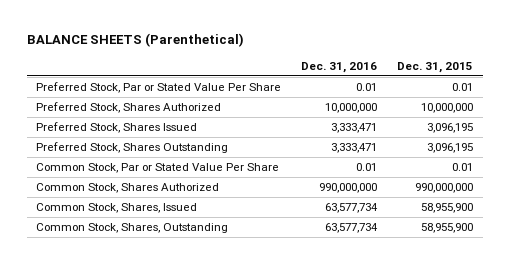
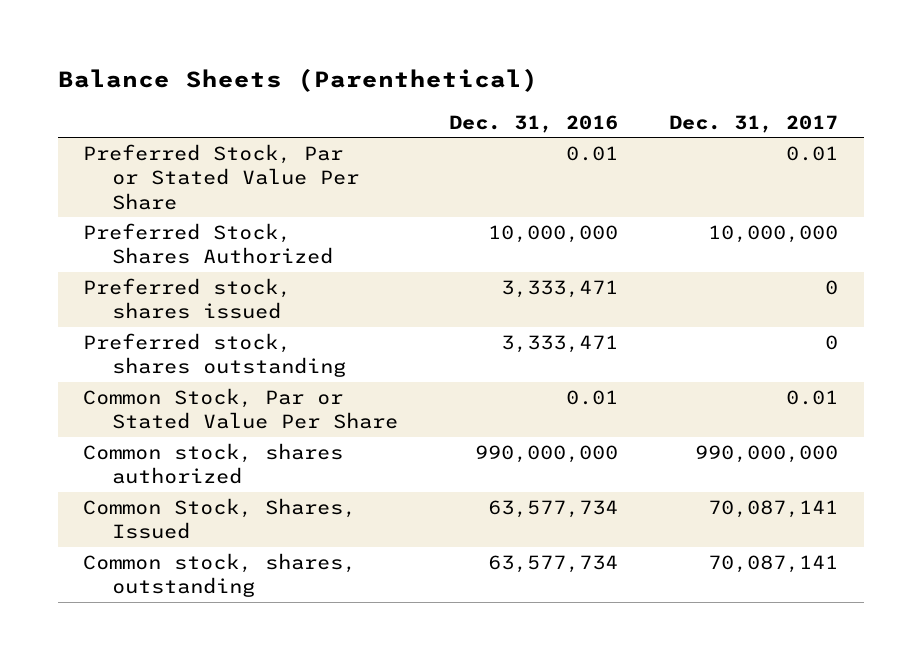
[26,33,244,48] BALANCE SHEETS (Parenthetical) -> [57,68,538,93] Balance Sheets (Parenthetical)
[396,61,473,73] Dec. 31, 2015 -> none
none -> [669,114,839,133] Dec. 31, 2017
[36,122,198,134] Preferred Stock, Shares Issued -> [83,278,292,320] Preferred stock, shares issued
[36,142,229,154] Preferred Stock, Shares Outstanding -> [83,333,347,378] Preferred stock, shares outstanding
[36,183,220,194] Common Stock, Shares Authorized -> [83,443,344,485] Common stock, shares authorized
[36,223,229,234] Common Stock, Shares, Outstanding -> [83,553,357,598] Common stock, shares, outstanding

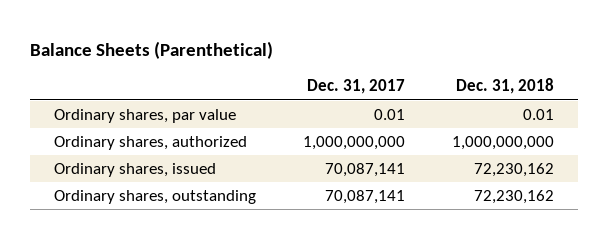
[449,114,619,133] Dec. 31, 2016 -> none
none -> [456,78,555,95] Dec. 31, 2018
[83,144,360,210] Preferred Stock, Par or Stated Value Per Share -> none
[83,223,334,265] Preferred Stock, Shares Authorized -> none
[83,278,292,320] Preferred stock, shares issued -> none
[83,333,347,378] Preferred stock, shares outstanding -> none
[83,388,399,430] Common Stock, Par or Stated Value Per Share -> [53,108,236,123] Ordinary shares, par value
[83,443,344,485] Common stock, shares authorized -> [53,135,247,150] Ordinary shares, authorized
[695,445,839,464] 990,000,000 -> [302,135,405,150] 1,000,000,000
[83,498,357,540] Common Stock, Shares, Issued -> [53,162,216,177] Ordinary shares, issued
[83,553,357,598] Common stock, shares, outstanding -> [53,189,256,204] Ordinary shares, outstanding

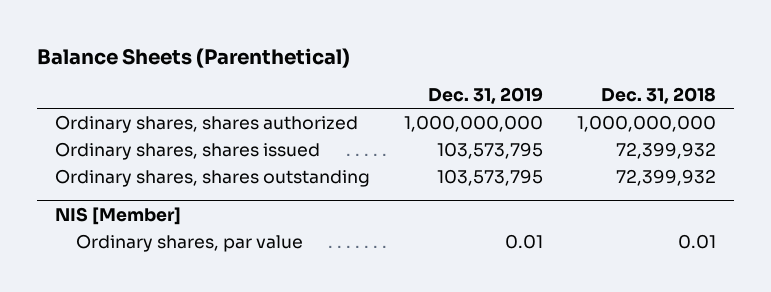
[306,79,405,95] Dec. 31, 2017 -> none
none -> [427,87,543,105] Dec. 31, 2019
none -> [54,114,358,133] Ordinary shares, shares authorized
none -> [54,141,320,160] Ordinary shares, shares issued
none -> [54,168,370,187] Ordinary shares, shares outstanding
none -> [54,206,181,225] NIS [Member]
[53,135,247,150] Ordinary shares, authorized -> none
[53,162,216,177] Ordinary shares, issued -> none
[53,189,256,204] Ordinary shares, outstanding -> none

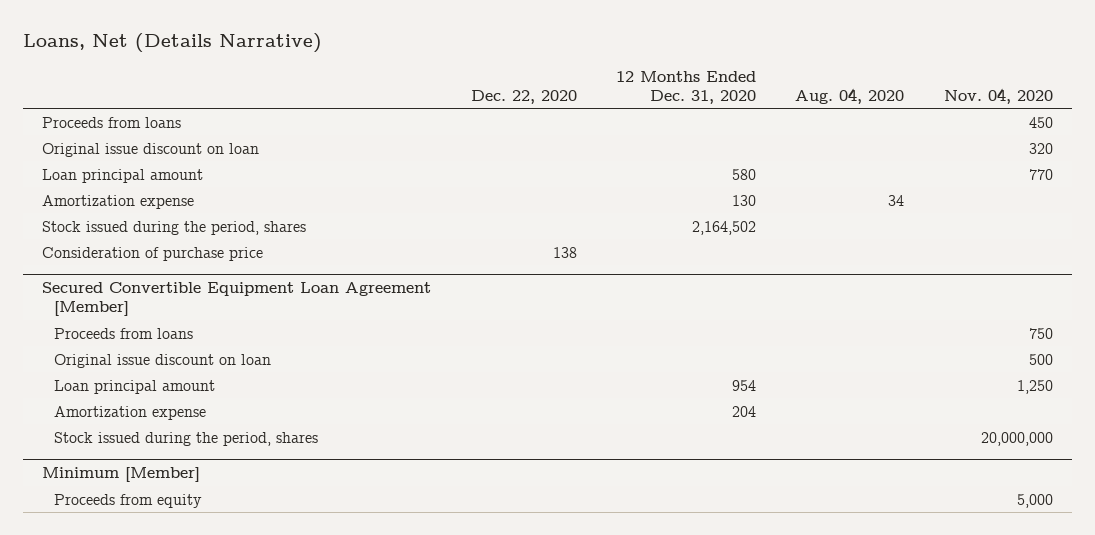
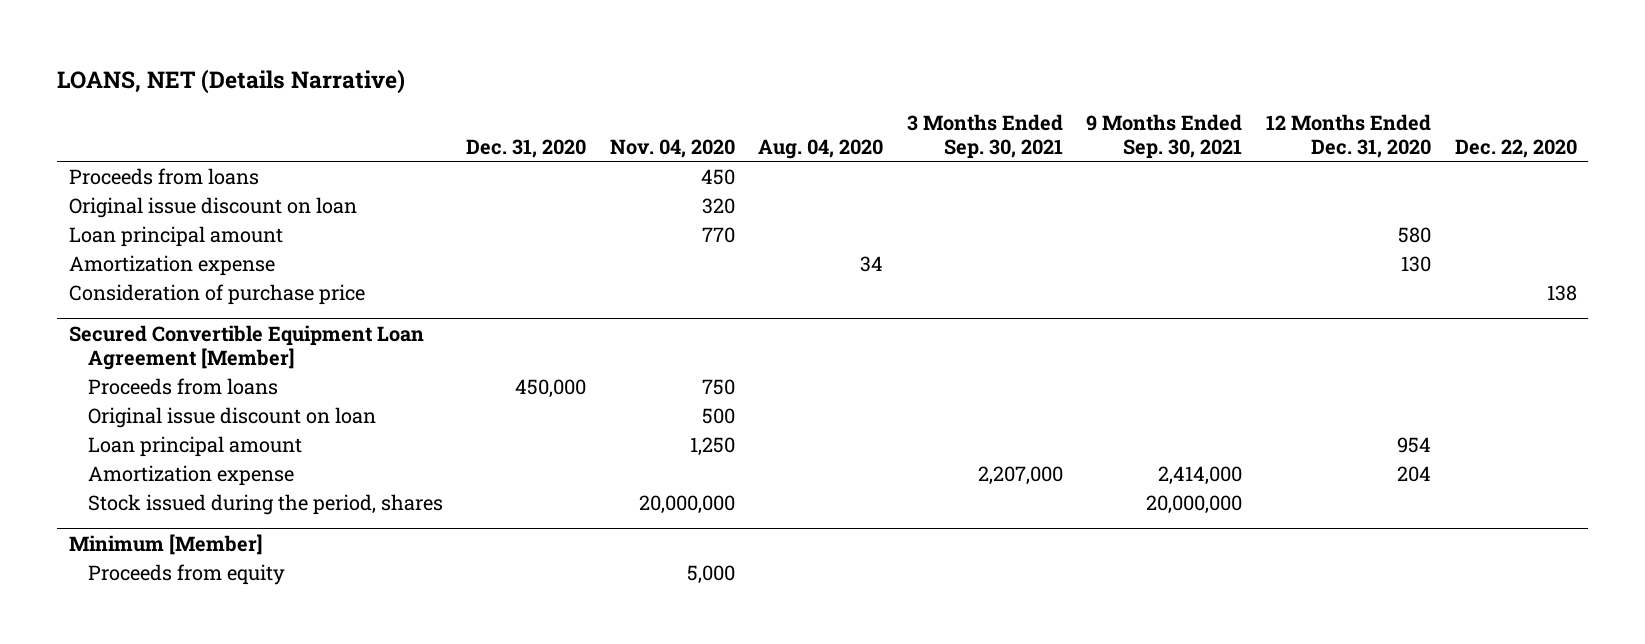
[22,33,322,54] Loans, Net (Details Narrative) -> [56,68,405,94] LOANS, NET (Details Narrative)
none -> [466,138,587,158] Dec. 31, 2020
none -> [906,113,1063,159] 3 Months Ended Sep. 30, 2021
none -> [1086,113,1243,159] 9 Months Ended Sep. 30, 2021
[42,220,307,235] Stock issued during the period, shares -> none

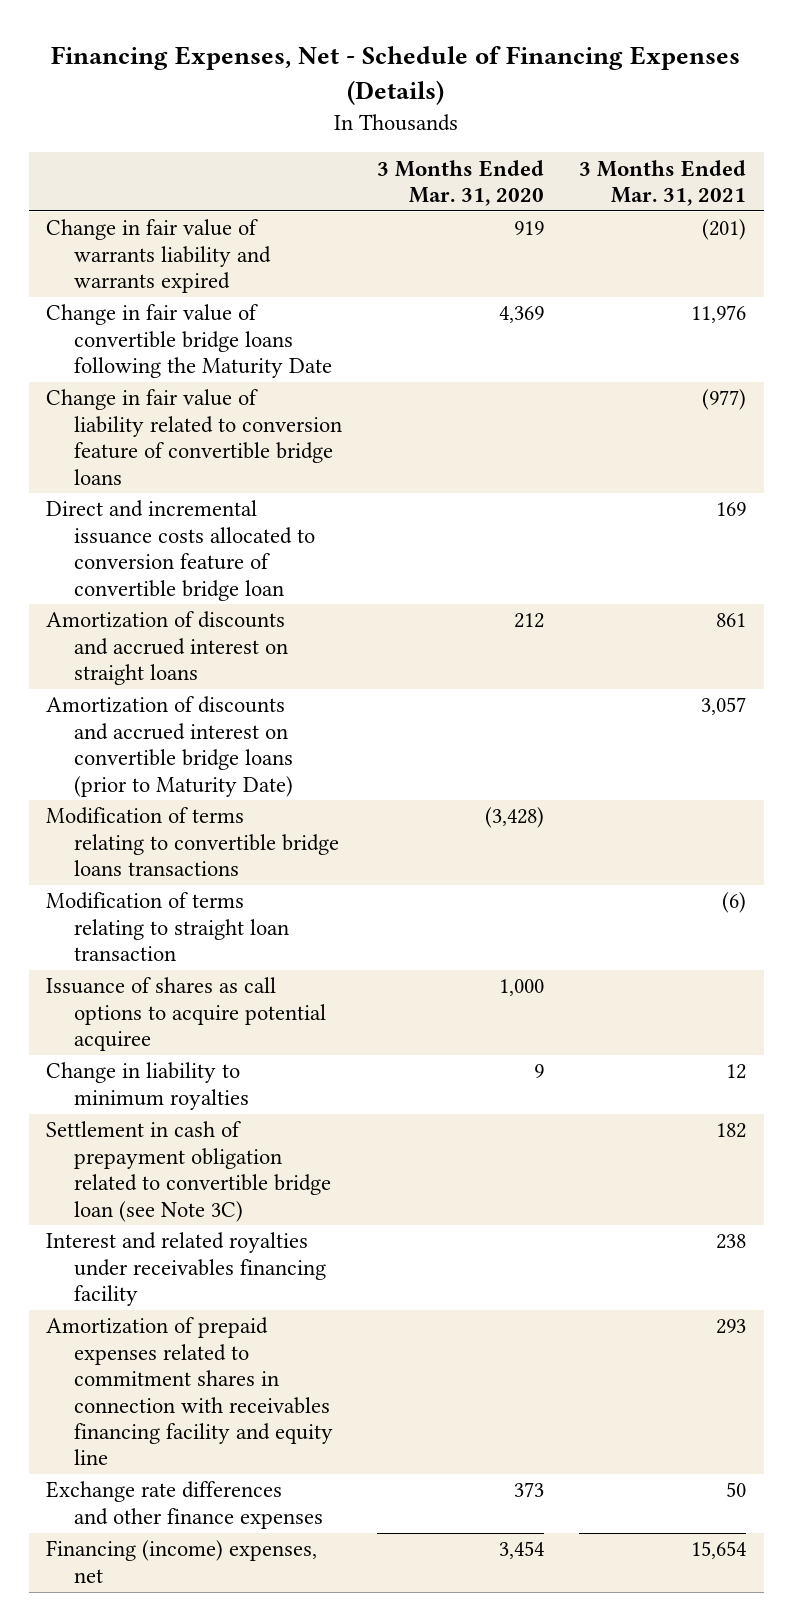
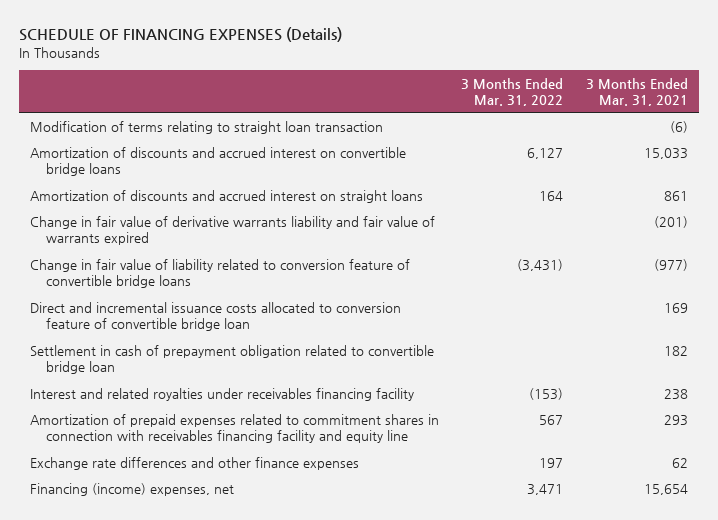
[51,45,741,105] Financing Expenses, Net - Schedule of Financing Expenses (Details) -> [18,27,342,43] SCHEDULE OF FINANCING EXPENSES (Details)
[377,159,545,207] 3 Months Ended Mar. 31, 2020 -> none
none -> [461,77,564,107] 3 Months Ended Mar. 31, 2022
[45,304,333,379] Change in fair value of convertible bridge loans following the Maturity Date -> none
[45,892,290,962] Modification of terms relating to straight loan transaction -> [29,120,383,134] Modification of terms relating to straight loan transaction
none -> [29,146,406,177] Amortization of discounts and accrued interest on convertible bridge loans
[45,611,289,686] Amortization of discounts and accrued interest on straight loans -> [29,189,423,203] Amortization of discounts and accrued interest on straight loans
[45,219,272,294] Change in fair value of warrants liability and warrants expired -> [29,215,435,246] Change in fair value of derivative warrants liability and fair value of warrants expired
[45,696,294,797] Amortization of discounts and accrued interest on convertible bridge loans (prior to Maturity Date) -> none
[45,807,340,877] Modification of terms relating to convertible bridge loans transactions -> none
[45,977,327,1052] Issuance of shares as call options to acquire potential acquiree -> none
[45,1062,250,1110] Change in liability to minimum royalties -> none
[45,1121,332,1222] Settlement in cash of prepayment obligation related to convertible bridge loan (see Note 3C) -> [29,344,434,375] Settlement in cash of prepayment obligation related to convertible bridge loan
[726,1482,747,1498] 50 -> [671,457,688,468] 62

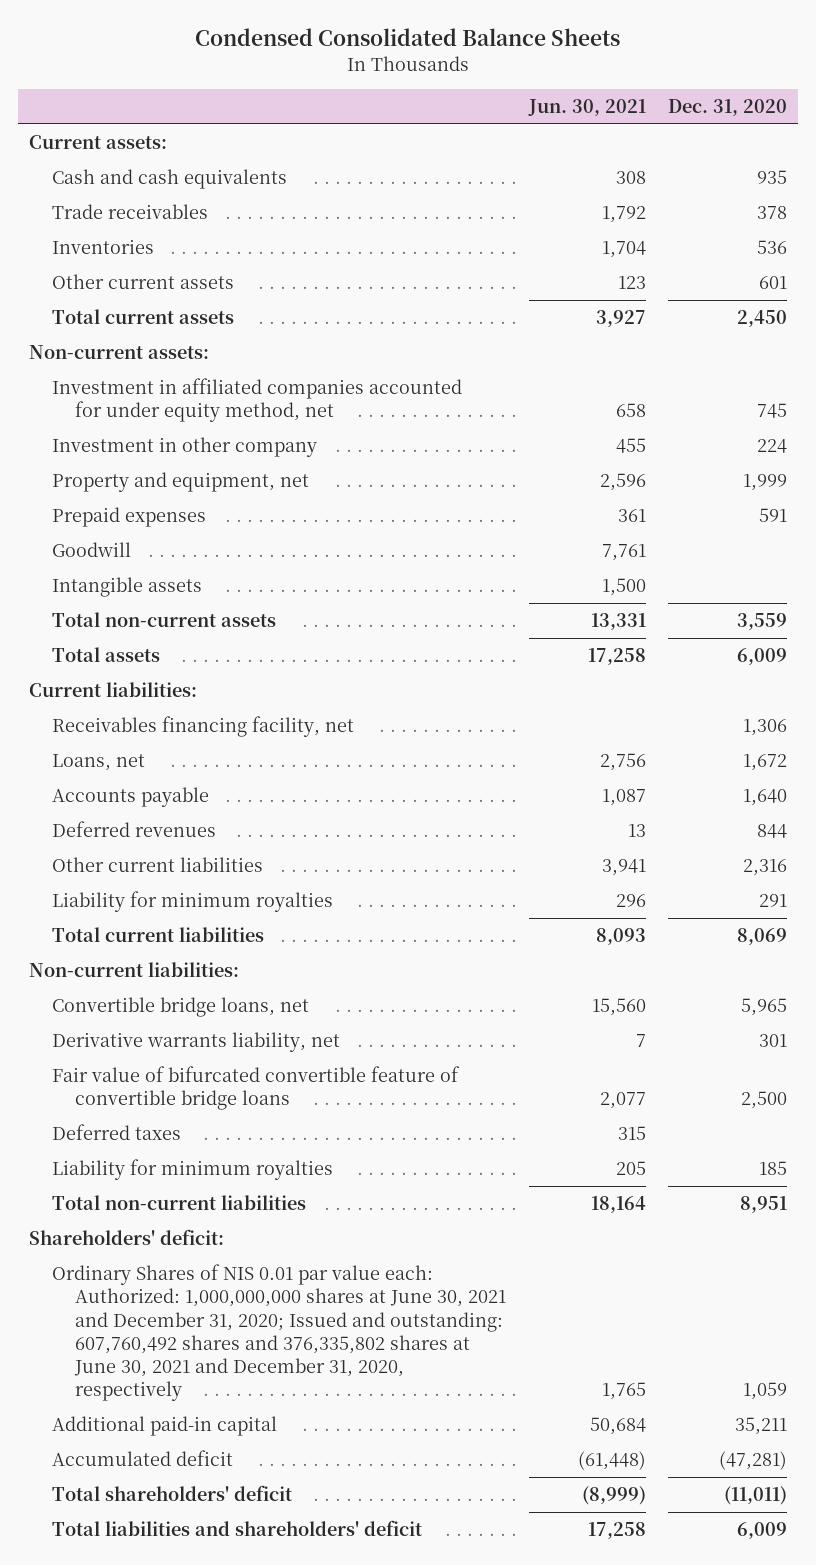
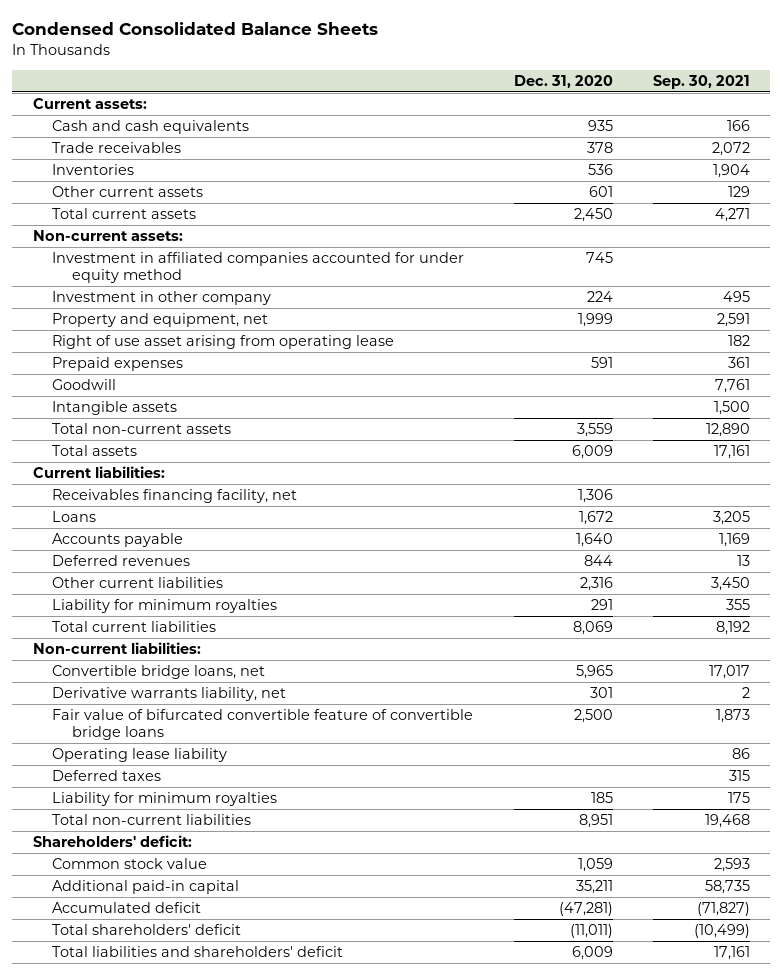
[527,98,646,116] Jun. 30, 2021 -> none
none -> [653,74,751,89] Sep. 30, 2021
[52,378,463,423] Investment in affiliated companies accounted for under equity method, net -> [52,252,465,284] Investment in affiliated companies accounted for under equity method
none -> [52,335,395,350] Right of use asset arising from operating lease
[52,754,146,772] Loans, net -> [52,511,97,523] Loans
none -> [52,748,228,763] Operating lease liability
[52,1264,507,1401] Ordinary Shares of NIS 0.01 par value each: Authorized: 1,000,000,000 shares at June 30, 2021 and December 31, 2020; Issued and outstanding: 607,760,492 shares and 376,335,802 shares at June 30, 2021 and December 31, 2020, respectively -> [52,858,208,870] Common stock value

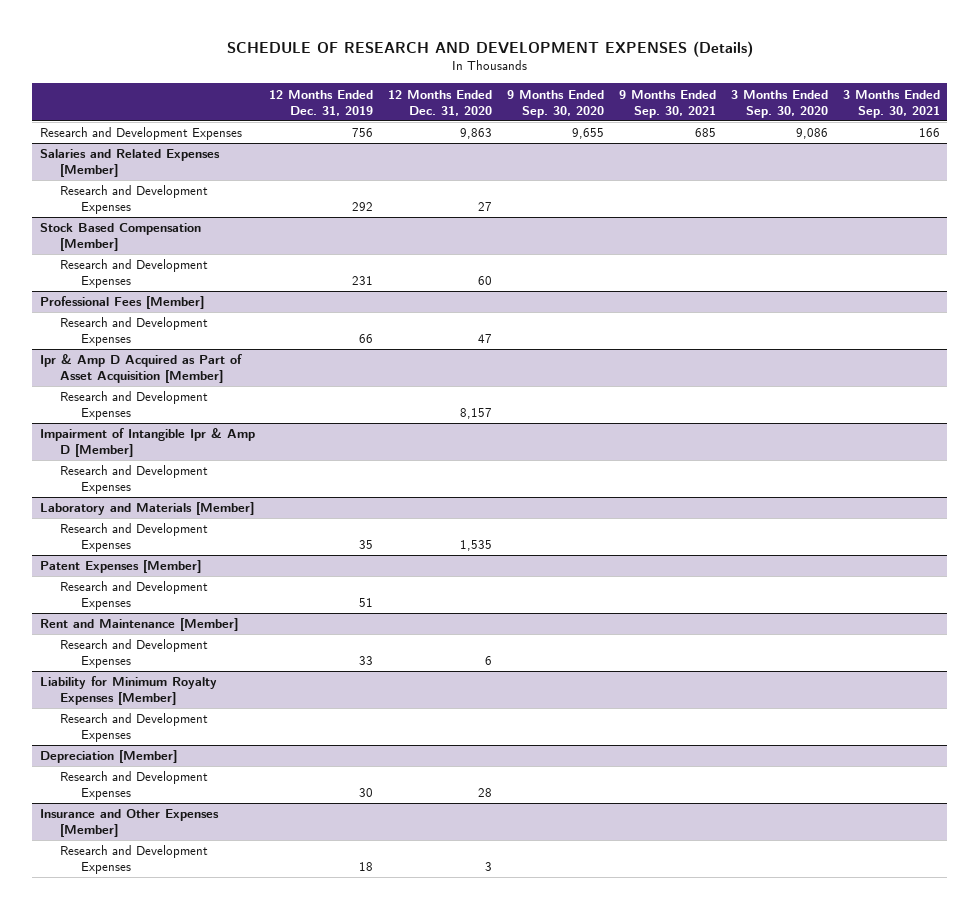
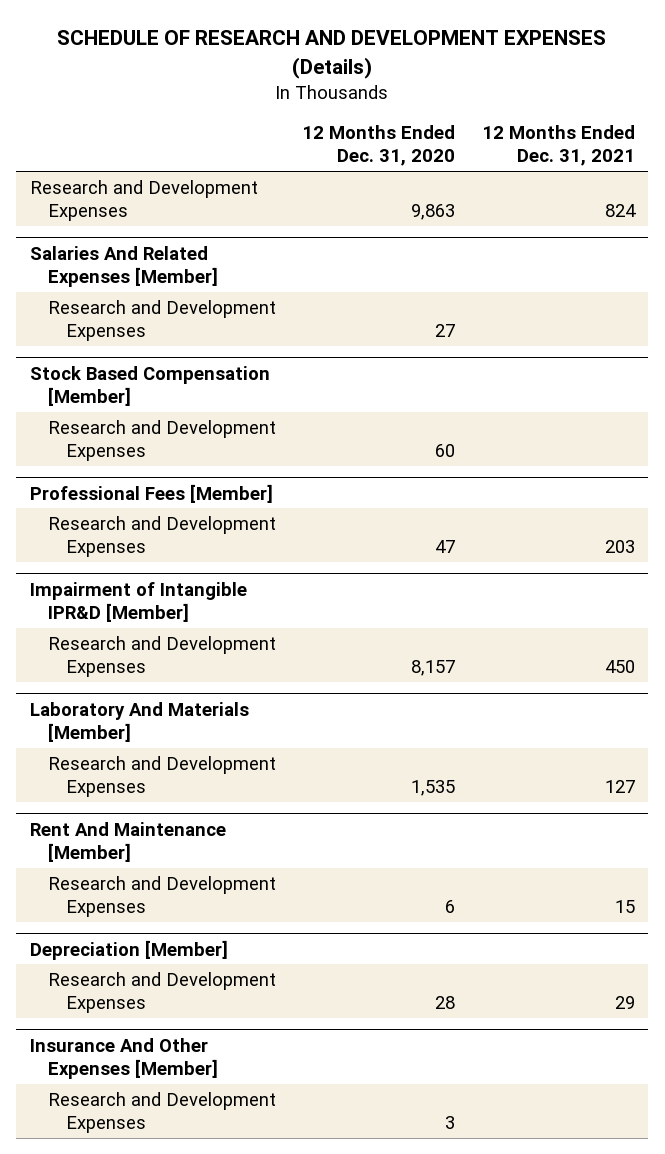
[269,89,374,116] 12 Months Ended Dec. 31, 2019 -> none
[507,89,605,118] 9 Months Ended Sep. 30, 2020 -> none
[619,89,717,118] 9 Months Ended Sep. 30, 2021 -> none
[730,89,828,118] 3 Months Ended Sep. 30, 2020 -> none
[842,89,940,118] 3 Months Ended Sep. 30, 2021 -> none
none -> [481,124,635,167] 12 Months Ended Dec. 31, 2021
[39,149,220,178] Salaries and Related Expenses [Member] -> [29,245,218,287] Salaries And Related Expenses [Member]
[39,354,242,384] Ipr & Amp D Acquired as Part of Asset Acquisition [Member] -> [29,581,247,622] Impairment of Intangible IPR&D [Member]
[39,428,255,458] Impairment of Intangible Ipr & Amp D [Member] -> none
[60,465,209,495] Research and Development Expenses -> none
[39,502,254,516] Laboratory and Materials [Member] -> [29,701,249,742] Laboratory And Materials [Member]
[39,560,201,574] Patent Expenses [Member] -> none
[60,581,209,611] Research and Development Expenses -> none
[39,618,238,632] Rent and Maintenance [Member] -> [29,821,226,862] Rent And Maintenance [Member]
[39,676,217,706] Liability for Minimum Royalty Expenses [Member] -> none
[60,713,209,743] Research and Development Expenses -> none
[39,809,219,838] Insurance and Other Expenses [Member] -> [29,1037,218,1079] Insurance And Other Expenses [Member]

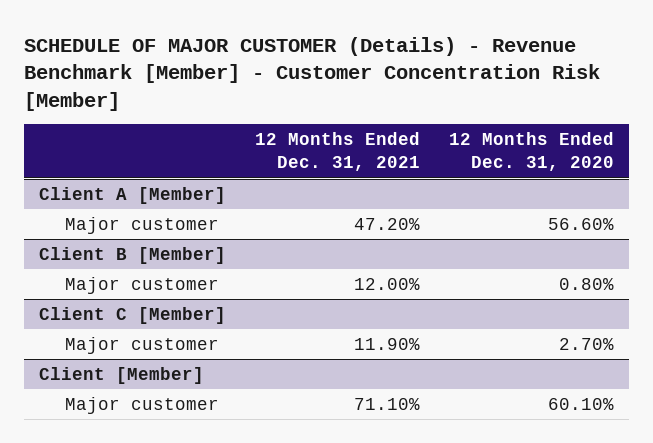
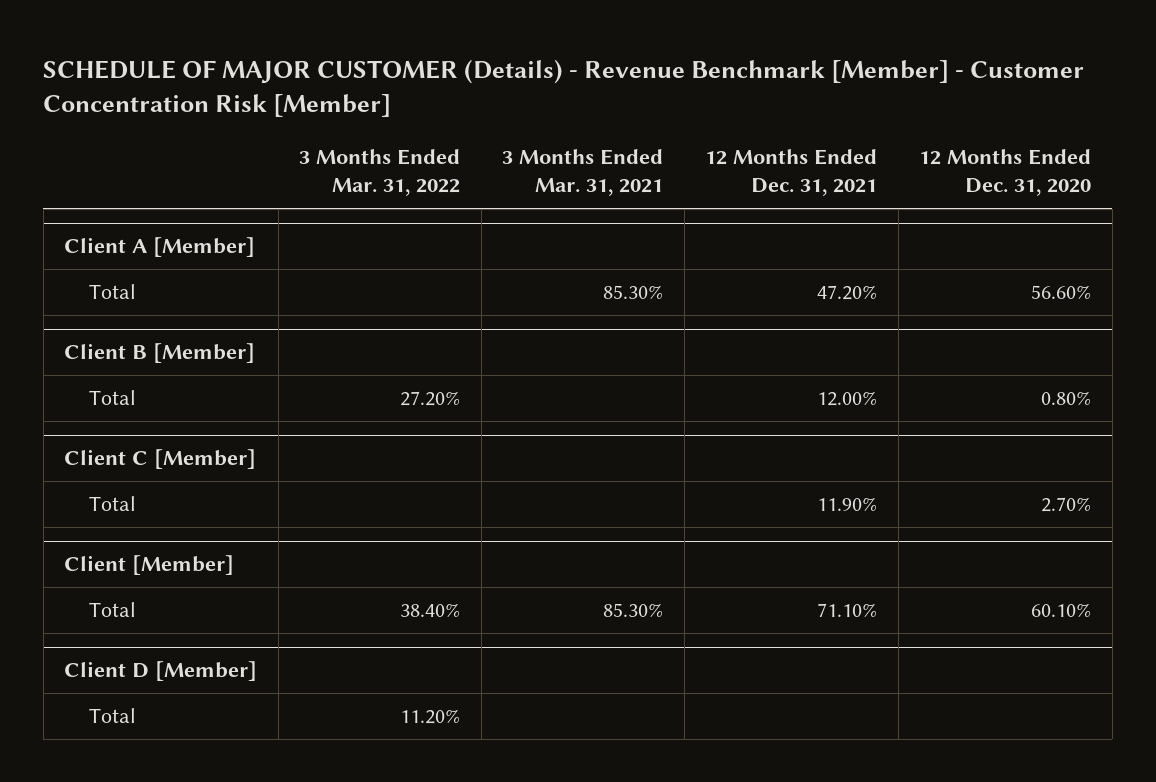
none -> [299,148,461,197] 3 Months Ended Mar. 31, 2022
none -> [502,148,664,197] 3 Months Ended Mar. 31, 2021
[65,217,220,235] Major customer -> [89,284,137,300] Total
[65,277,220,295] Major customer -> [89,390,137,406] Total
[65,337,220,355] Major customer -> [89,496,137,512] Total
[65,397,220,415] Major customer -> [89,602,137,618] Total
none -> [64,661,258,682] Client D [Member]
none -> [89,708,137,724] Total

